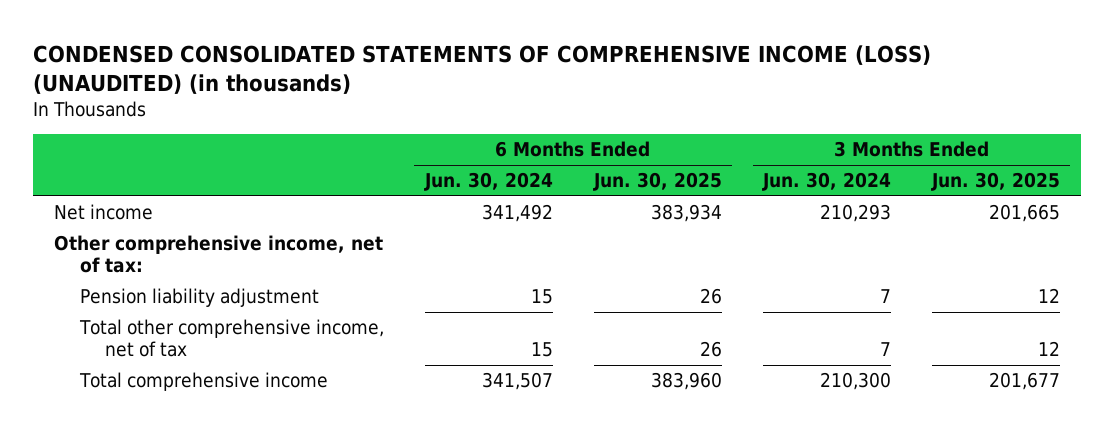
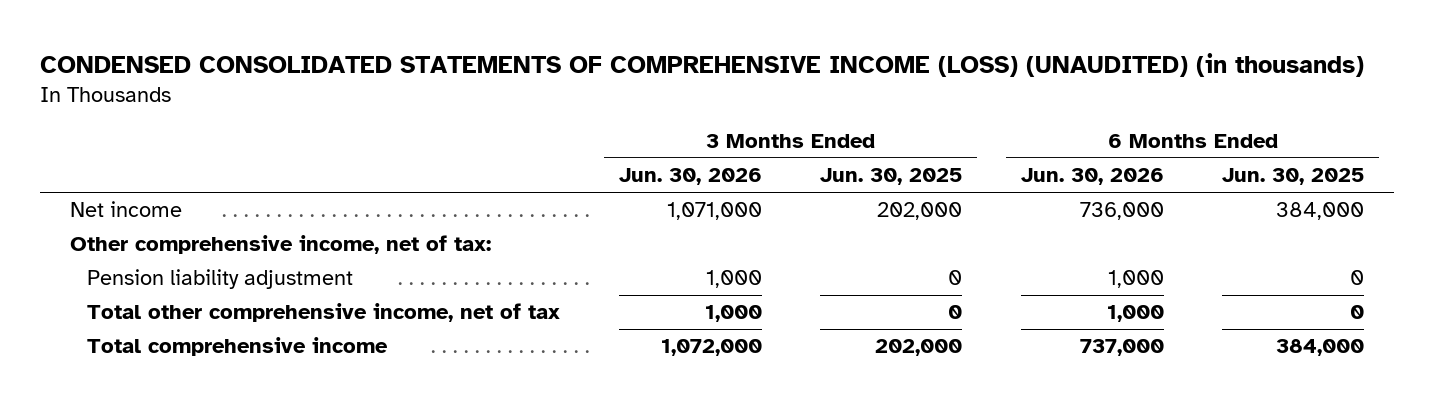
[423,172,553,192] Jun. 30, 2024 -> none
[761,172,891,192] Jun. 30, 2024 -> none
none -> [618,168,762,186] Jun. 30, 2026
none -> [1020,168,1164,186] Jun. 30, 2026
[650,204,722,223] 383,934 -> [1276,202,1365,221] 384,000
[989,204,1061,223] 201,665 -> [877,202,963,221] 202,000
[699,288,722,305] 26 -> [1350,270,1365,286] 0
[1038,288,1061,304] 12 -> [948,270,963,286] 0
[699,341,722,358] 26 -> [1350,305,1365,320] 0
[1038,341,1061,357] 12 -> [948,305,963,320] 0
[650,372,722,391] 383,960 -> [1276,339,1365,357] 384,000
[989,372,1061,391] 201,677 -> [875,339,963,357] 202,000

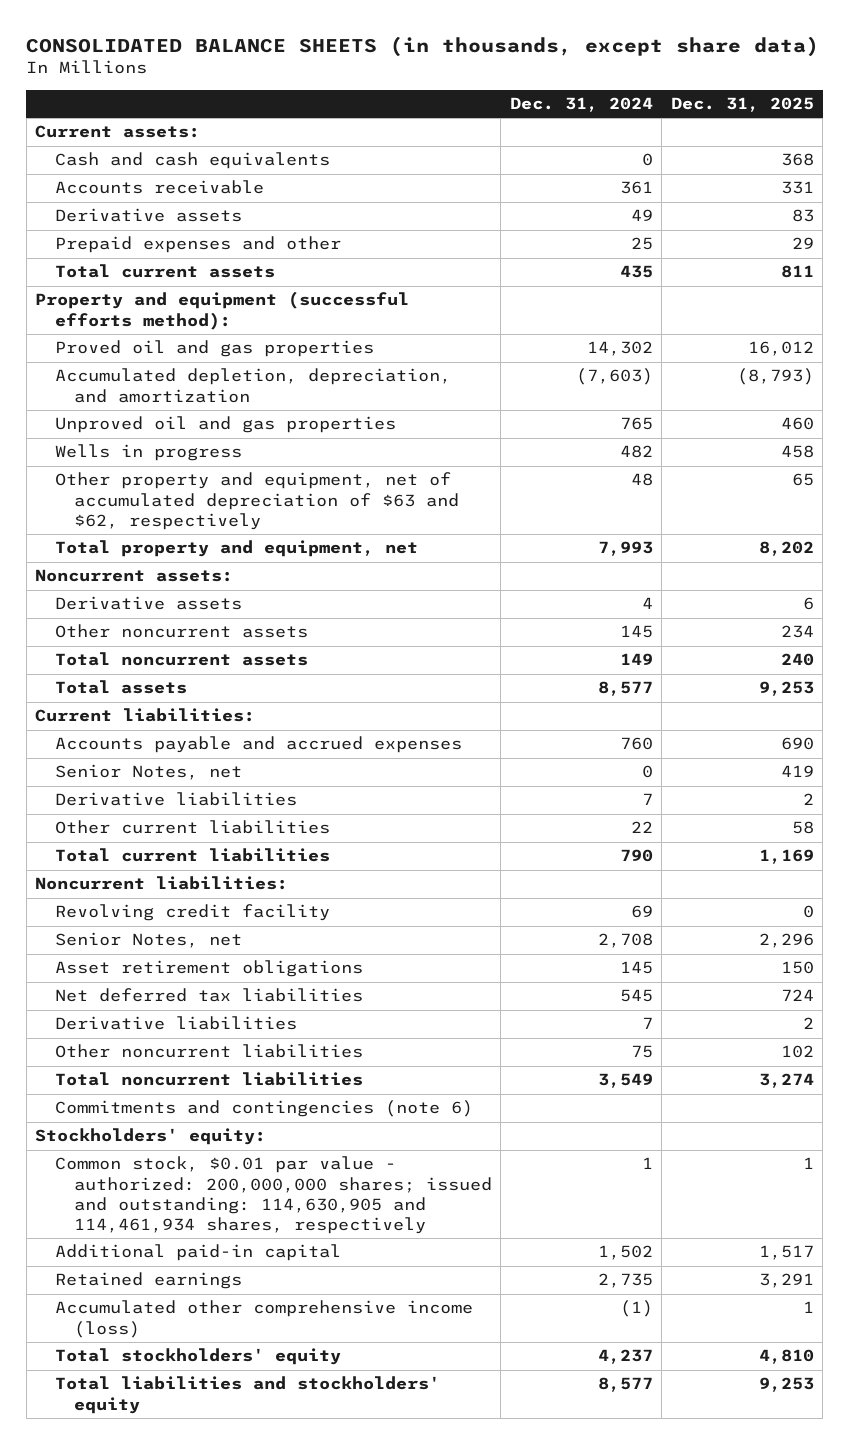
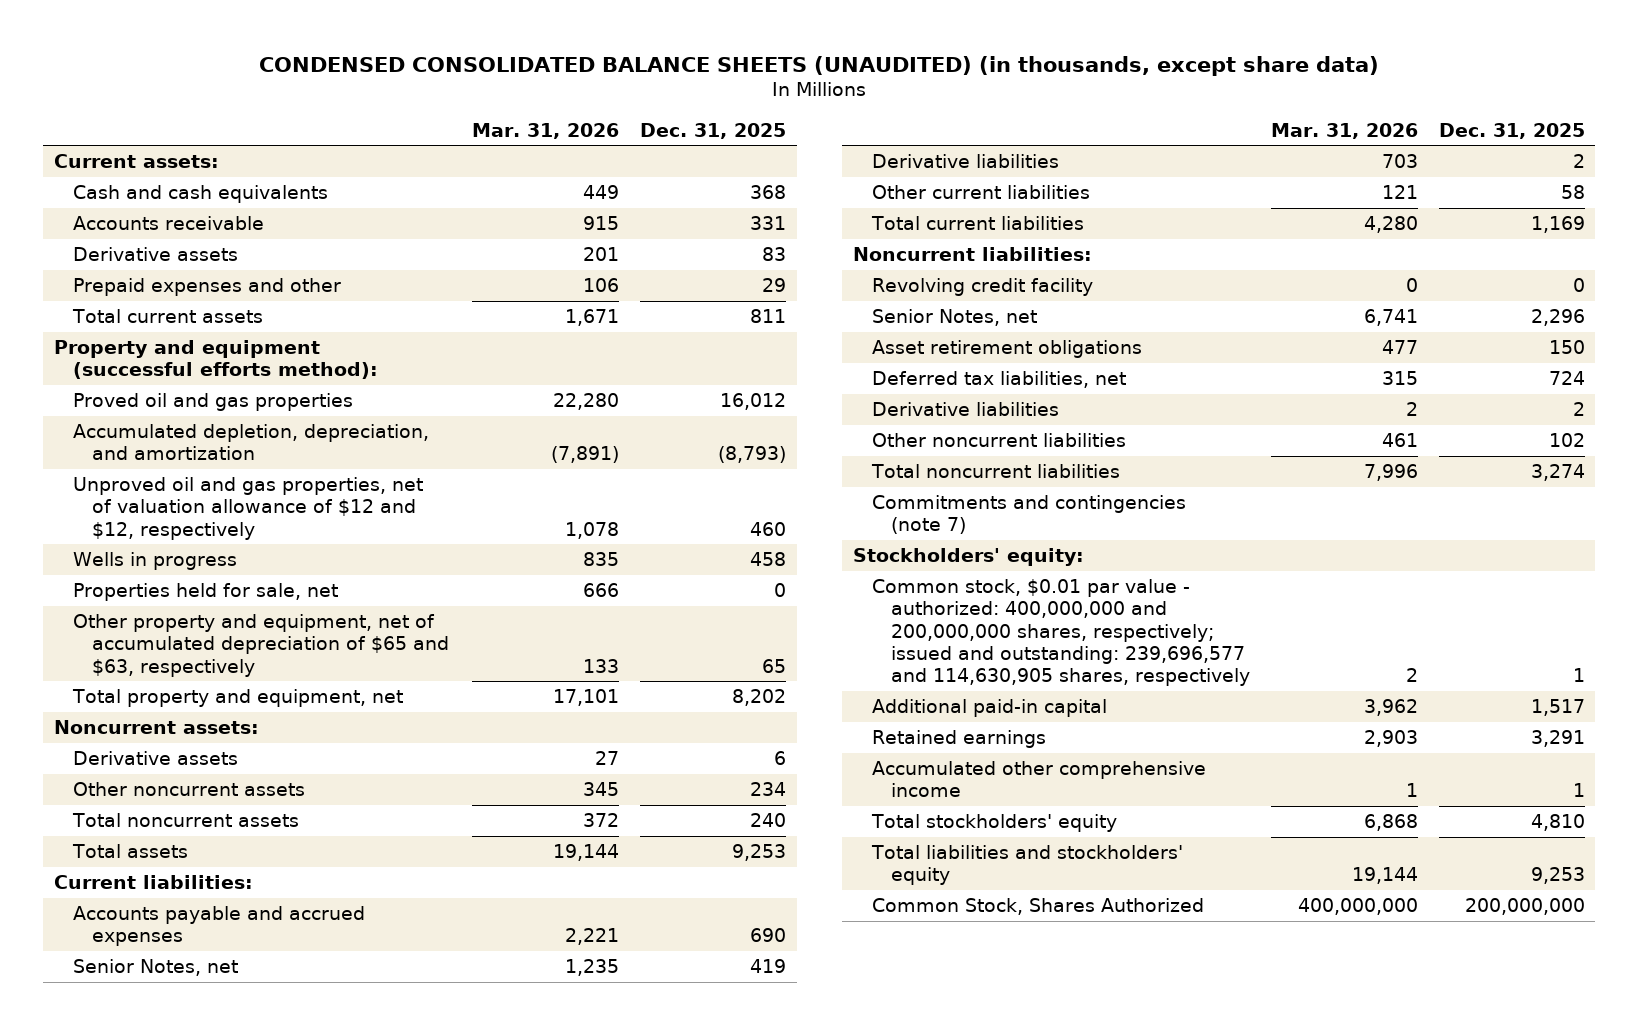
[26,35,820,57] CONSOLIDATED BALANCE SHEETS (in thousands, except share data) -> [259,55,1380,76] CONDENSED CONSOLIDATED BALANCE SHEETS (UNAUDITED) (in thousands, except share data)
[509,96,653,112] Dec. 31, 2024 -> none
none -> [472,122,620,139] Mar. 31, 2026
[54,416,396,434] Unproved oil and gas properties -> [73,476,424,540] Unproved oil and gas properties, net of valuation allowance of $12 and $12, respectively
none -> [73,582,339,601] Properties held for sale, net
[54,472,459,530] Other property and equipment, net of accumulated depreciation of $63 and $62, respectively -> [73,613,450,677] Other property and equipment, net of accumulated depreciation of $65 and $63, respectively
[54,988,363,1003] Net deferred tax liabilities -> [871,370,1126,388] Deferred tax liabilities, net
[54,1100,473,1118] Commitments and contingencies (note 6) -> [871,494,1186,535] Commitments and contingencies (note 7)
[54,1156,492,1234] Common stock, $0.01 par value - authorized: 200,000,000 shares; issued and outstanding: 114,630,905 and 114,461,934 shares, respectively -> [871,578,1251,687] Common stock, $0.01 par value - authorized: 400,000,000 and 200,000,000 shares, respectively; issued and outstanding: 239,696,577 and 114,630,905 shares, respectively
[54,1300,473,1338] Accumulated other comprehensive income (loss) -> [871,760,1206,798] Accumulated other comprehensive income
none -> [871,897,1204,915] Common Stock, Shares Authorized

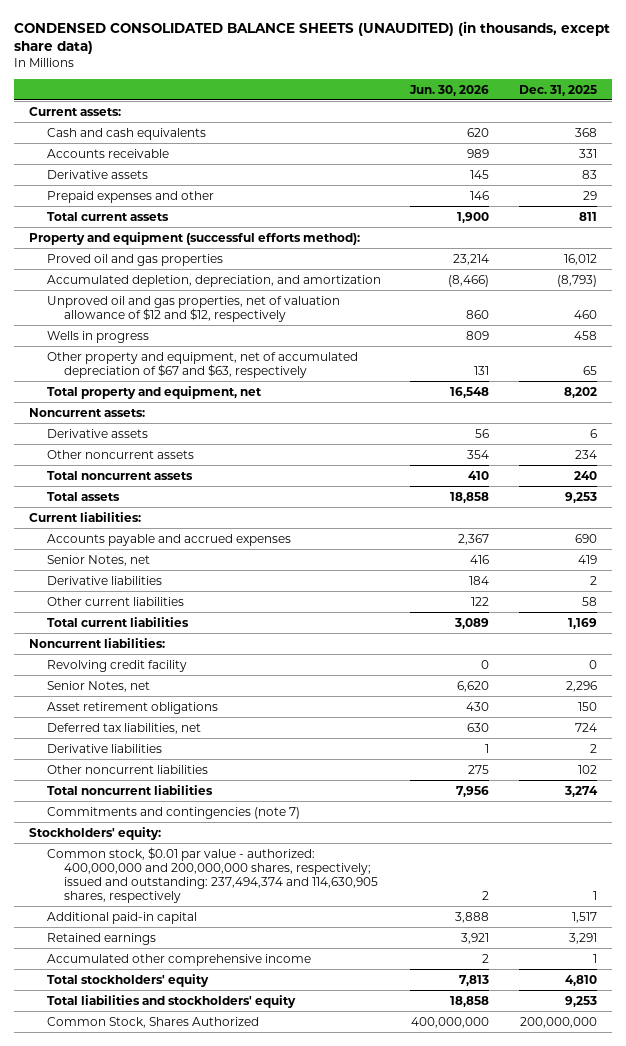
[472,122,620,139] Mar. 31, 2026 -> none
none -> [409,84,490,96] Jun. 30, 2026
[73,582,339,601] Properties held for sale, net -> none
[73,613,450,677] Other property and equipment, net of accumulated depreciation of $65 and $63, respectively -> [46,351,358,378] Other property and equipment, net of accumulated depreciation of $67 and $63, respectively
[871,578,1251,687] Common stock, $0.01 par value - authorized: 400,000,000 and 200,000,000 shares, respectively; issued and outstanding: 239,696,577 and 114,630,905 shares, respectively -> [46,846,379,903] Common stock, $0.01 par value - authorized: 400,000,000 and 200,000,000 shares, respectively; issued and outstanding: 237,494,374 and 114,630,905 shares, respectively

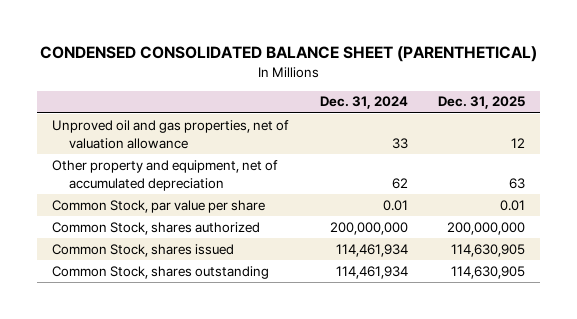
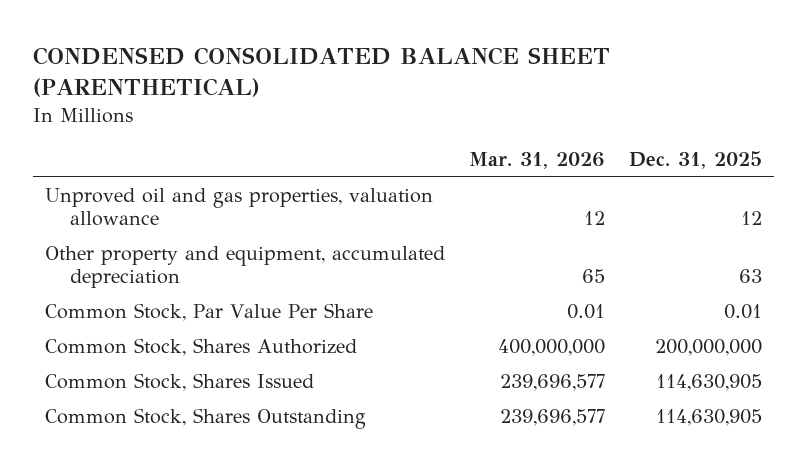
[319,96,408,110] Dec. 31, 2024 -> none
none -> [469,151,606,169] Mar. 31, 2026
[52,119,290,149] Unproved oil and gas properties, net of valuation allowance -> [45,188,434,227] Unproved oil and gas properties, valuation allowance
[52,159,279,191] Other property and equipment, net of accumulated depreciation -> [45,246,446,289] Other property and equipment, accumulated depreciation
[52,199,266,213] Common Stock, par value per share -> [45,303,374,322] Common Stock, Par Value Per Share
[52,221,261,235] Common Stock, shares authorized -> [45,338,358,357] Common Stock, Shares Authorized
[52,243,235,257] Common Stock, shares issued -> [45,373,315,392] Common Stock, Shares Issued
[52,265,270,279] Common Stock, shares outstanding -> [45,408,367,430] Common Stock, Shares Outstanding

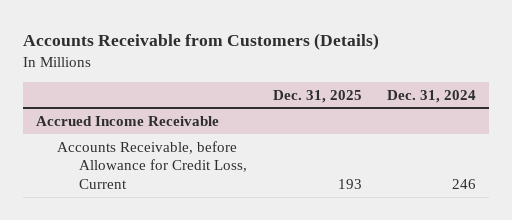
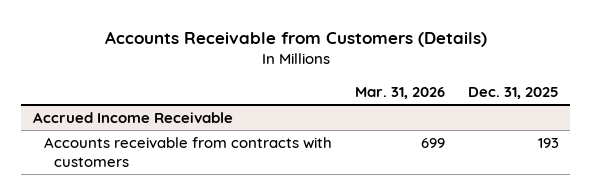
[387,89,477,103] Dec. 31, 2024 -> none
none -> [354,86,445,99] Mar. 31, 2026
[57,140,247,190] Accounts Receivable, before Allowance for Credit Loss, Current -> [43,136,332,167] Accounts receivable from contracts with customers

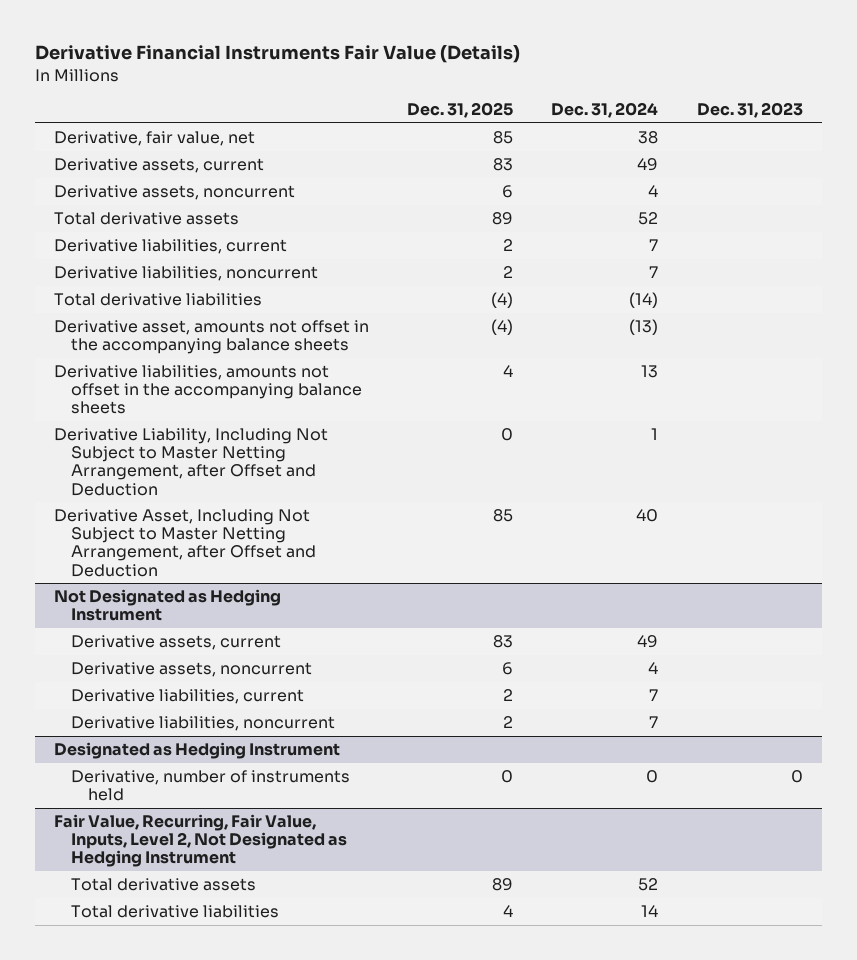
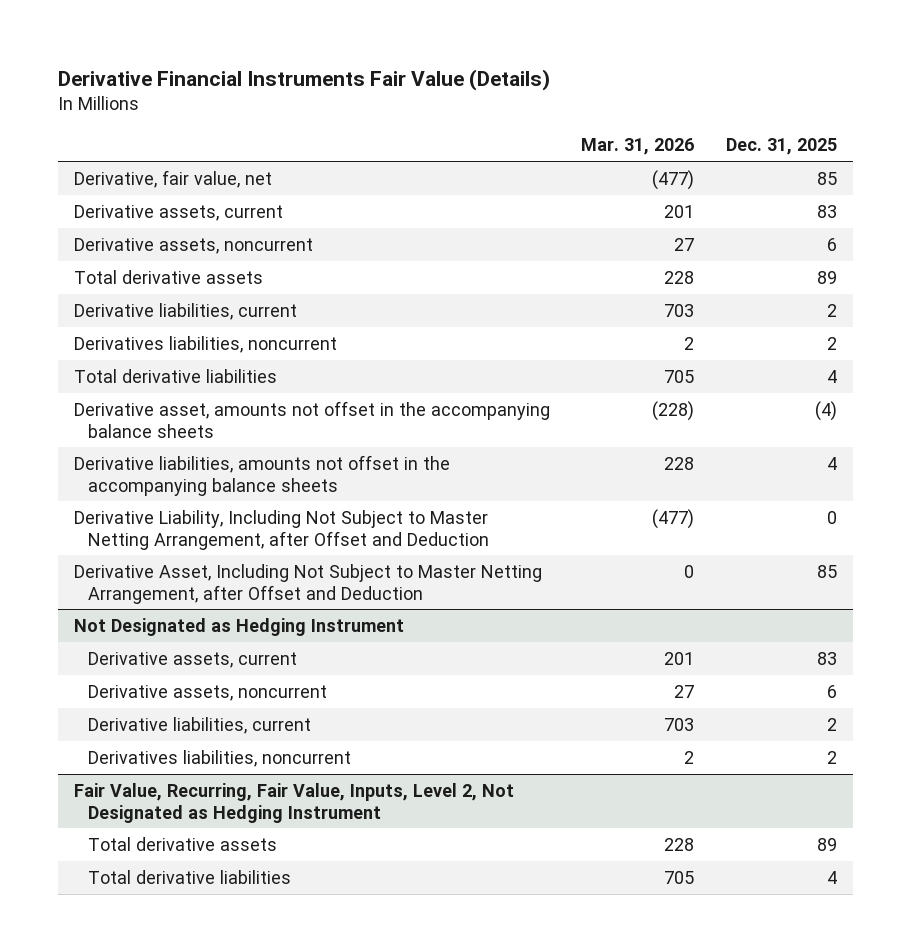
[551,102,659,119] Dec. 31, 2024 -> none
[696,102,803,119] Dec. 31, 2023 -> none
none -> [581,138,695,156] Mar. 31, 2026
[53,266,318,282] Derivative liabilities, noncurrent -> [73,335,337,353] Derivatives liabilities, noncurrent
[491,292,514,309] (4) -> [827,369,838,383] 4
[53,742,340,760] Designated as Hedging Instrument -> none
[71,770,351,802] Derivative, number of instruments held -> none
[71,716,336,732] Derivative liabilities, noncurrent -> [87,749,351,767] Derivatives liabilities, noncurrent

